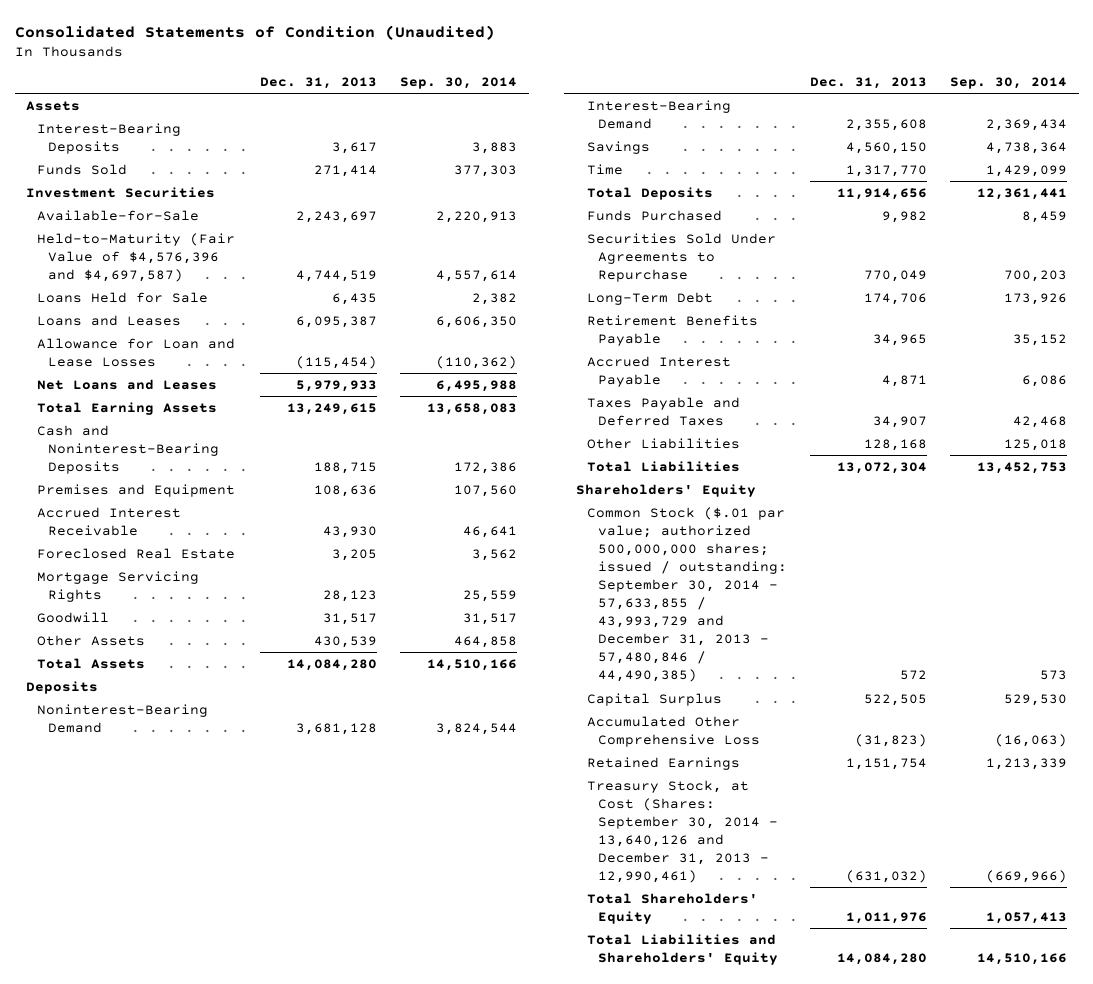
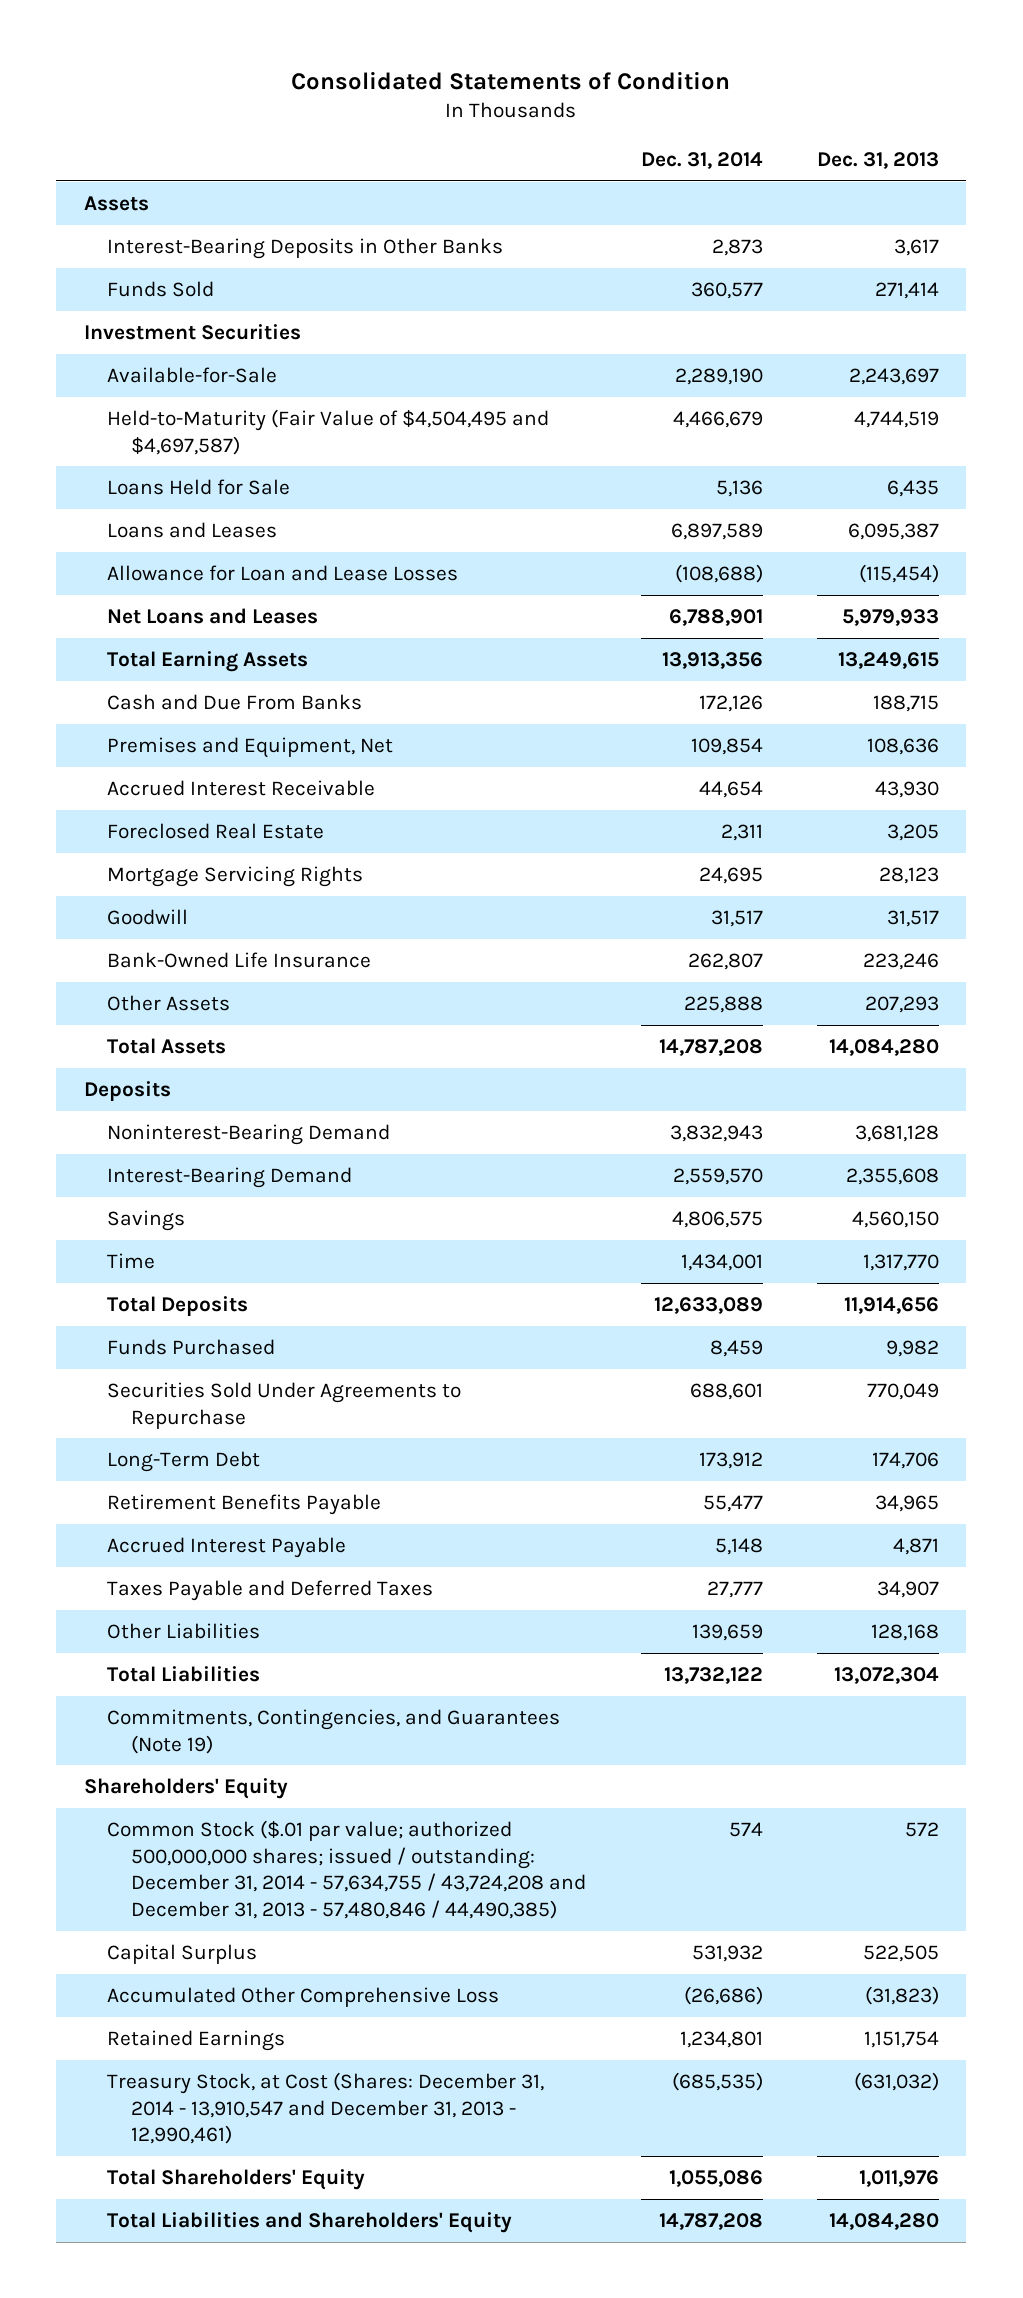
[14,24,495,40] Consolidated Statements of Condition (Unaudited) -> [291,70,731,90] Consolidated Statements of Condition
[400,77,518,90] Sep. 30, 2014 -> none
none -> [640,152,763,170] Dec. 31, 2014
[36,122,181,154] Interest-Bearing Deposits -> [107,237,504,259] Interest-Bearing Deposits in Other Banks
[36,232,235,282] Held-to-Maturity (Fair Value of $4,576,396 and $4,697,587) -> [107,408,550,455] Held-to-Maturity (Fair Value of $4,504,495 and $4,697,587)
[36,424,219,474] Cash and Noninterest-Bearing Deposits -> [107,693,363,710] Cash and Due From Banks
[36,483,235,497] Premises and Equipment -> [107,736,394,758] Premises and Equipment, Net
none -> [107,951,372,968] Bank-Owned Life Insurance
[313,635,377,648] 430,539 -> [865,995,940,1013] 207,293
none -> [107,1708,561,1754] Commitments, Contingencies, and Guarantees (Note 19)
[586,506,787,683] Common Stock ($.01 par value; authorized 500,000,000 shares; issued / outstanding: September 30, 2014 - 57,633,855 / 43,993,729 and December 31, 2013 - 57,480,846 / 44,490,385) -> [107,1819,587,1920] Common Stock ($.01 par value; authorized 500,000,000 shares; issued / outstanding: December 31, 2014 - 57,634,755 / 43,724,208 and December 31, 2013 - 57,480,846 / 44,490,385)
[586,779,778,884] Treasury Stock, at Cost (Shares: September 30, 2014 - 13,640,126 and December 31, 2013 - 12,990,461) -> [107,2071,545,2145] Treasury Stock, at Cost (Shares: December 31, 2014 - 13,910,547 and December 31, 2013 - 12,990,461)

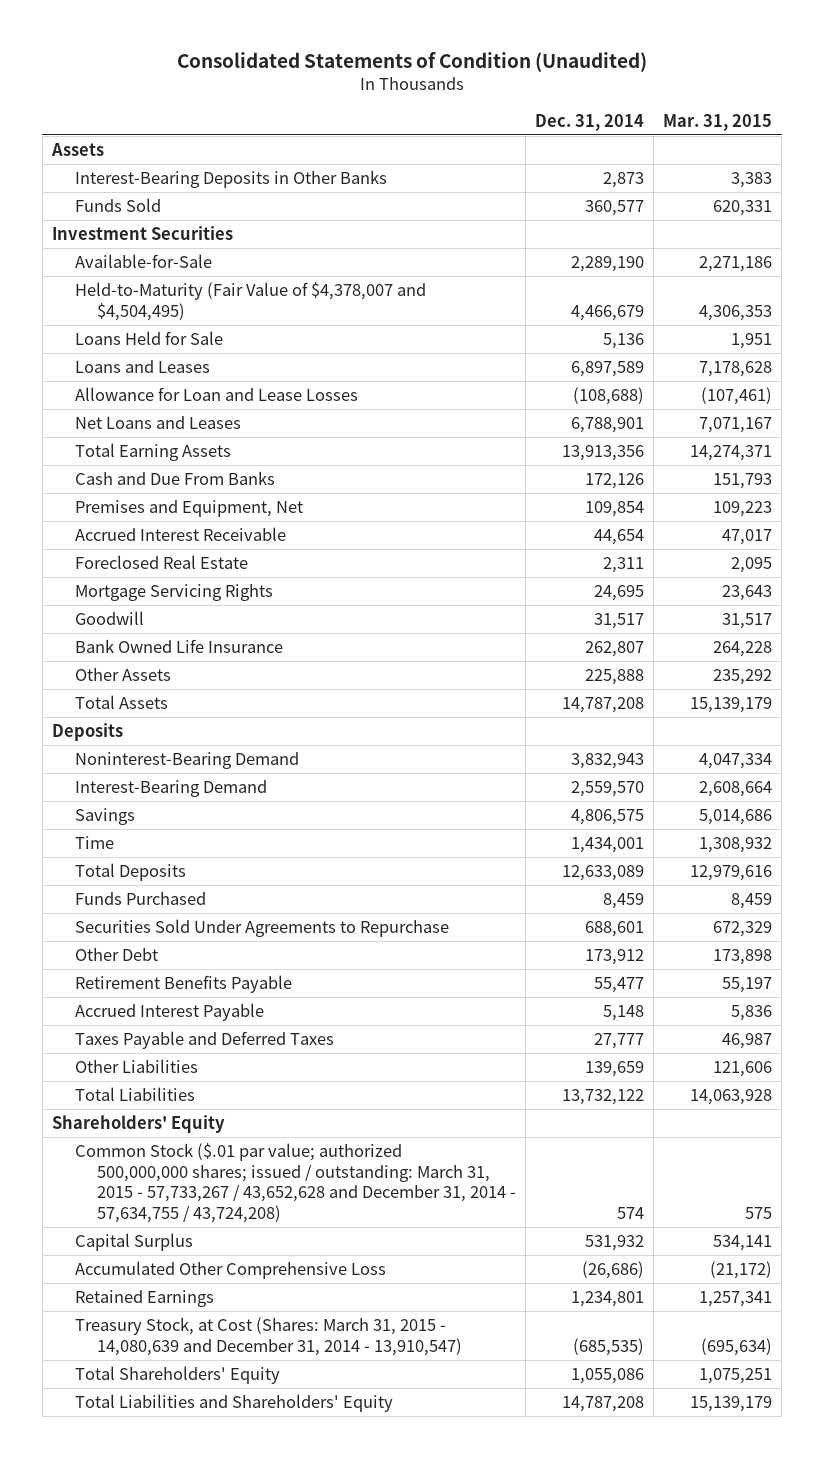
[291,70,731,90] Consolidated Statements of Condition -> [177,51,648,72] Consolidated Statements of Condition (Unaudited)
[817,152,940,170] Dec. 31, 2013 -> none
none -> [663,113,773,131] Mar. 31, 2015
[107,408,550,455] Held-to-Maturity (Fair Value of $4,504,495 and $4,697,587) -> [74,282,426,321] Held-to-Maturity (Fair Value of $4,378,007 and $4,504,495)
[107,951,372,968] Bank-Owned Life Insurance -> [74,639,283,654] Bank Owned Life Insurance
[107,1450,261,1472] Long-Term Debt -> [74,948,158,962] Other Debt
[107,1708,561,1754] Commitments, Contingencies, and Guarantees (Note 19) -> none
[107,1819,587,1920] Common Stock ($.01 par value; authorized 500,000,000 shares; issued / outstanding: December 31, 2014 - 57,634,755 / 43,724,208 and December 31, 2013 - 57,480,846 / 44,490,385) -> [74,1143,517,1224] Common Stock ($.01 par value; authorized 500,000,000 shares; issued / outstanding: March 31, 2015 - 57,733,267 / 43,652,628 and December 31, 2014 - 57,634,755 / 43,724,208)
[107,2071,545,2145] Treasury Stock, at Cost (Shares: December 31, 2014 - 13,910,547 and December 31, 2013 - 12,990,461) -> [74,1317,463,1356] Treasury Stock, at Cost (Shares: March 31, 2015 - 14,080,639 and December 31, 2014 - 13,910,547)

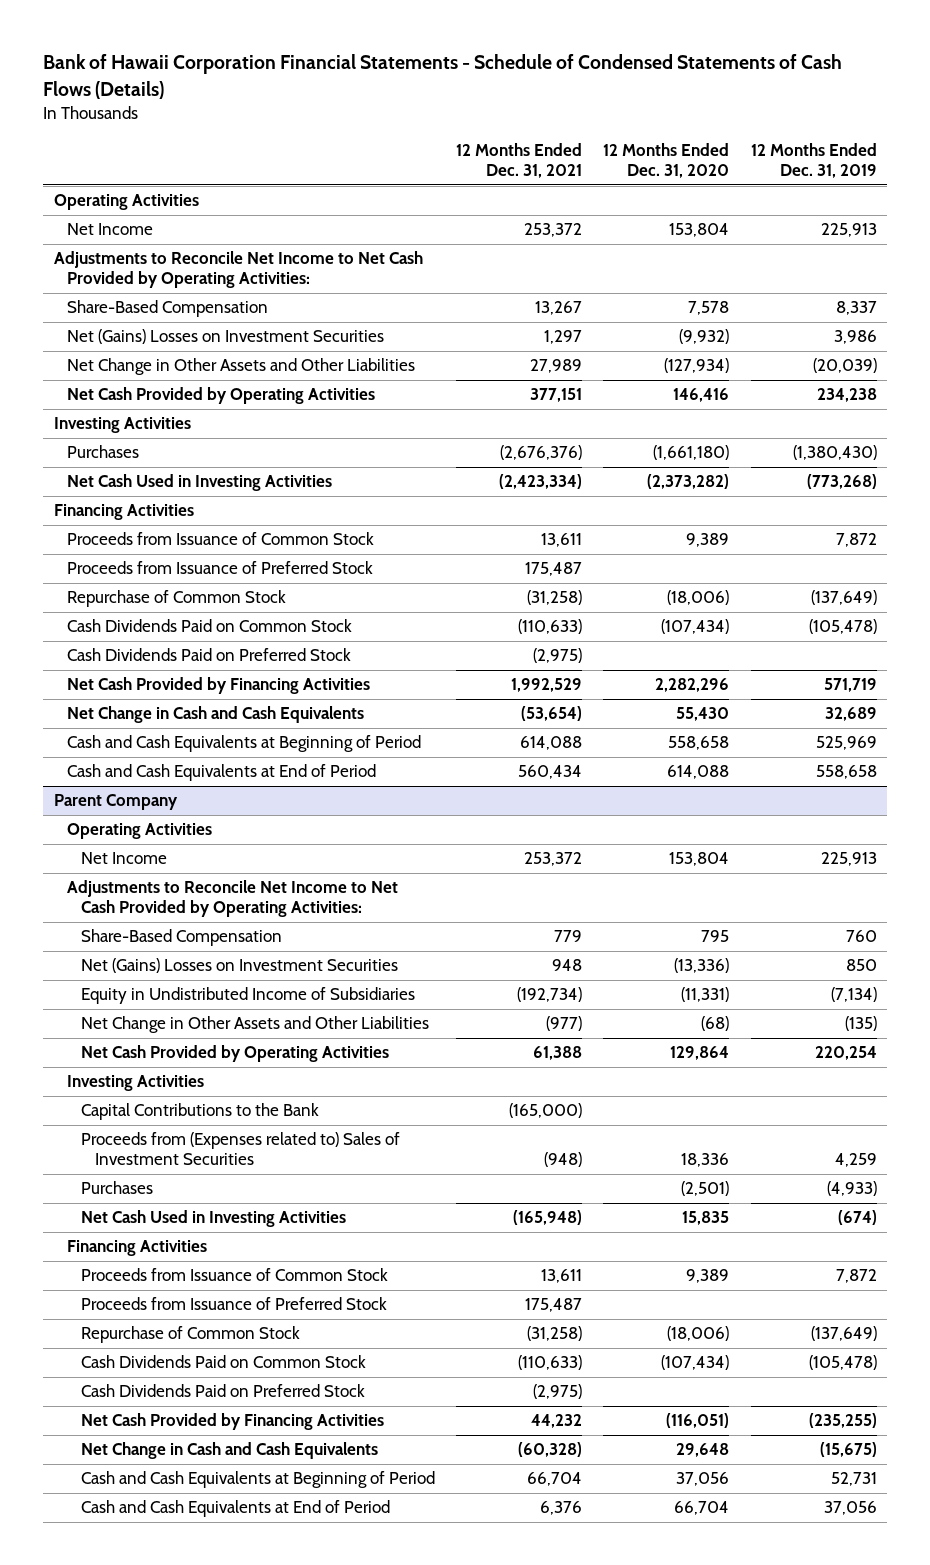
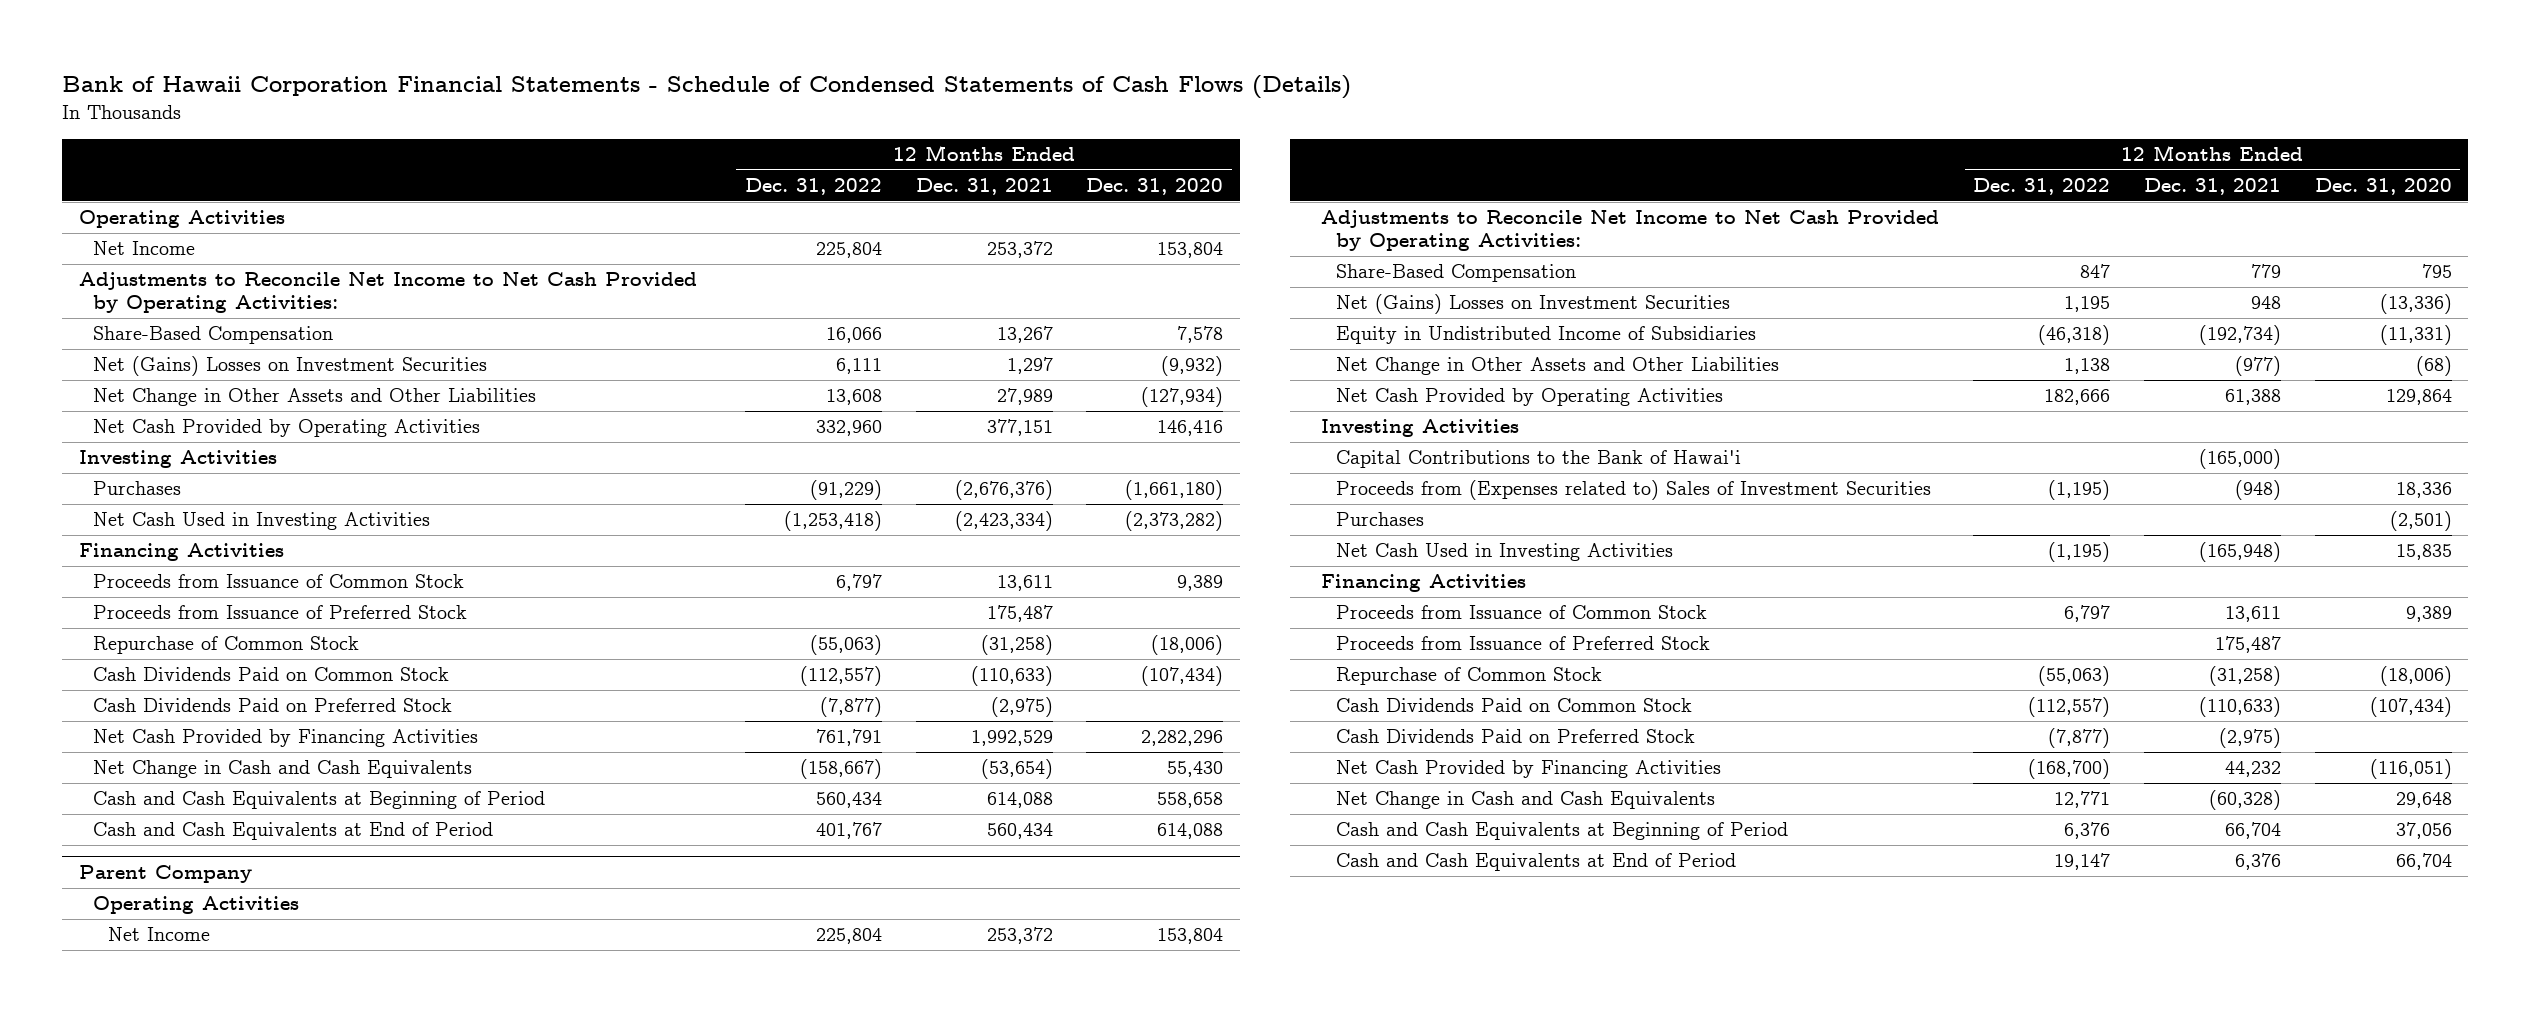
[750,143,877,179] 12 Months Ended Dec. 31, 2019 -> none
none -> [744,178,882,196] Dec. 31, 2022
[80,1103,319,1121] Capital Contributions to the Bank -> [1335,450,1741,469] Capital Contributions to the Bank of Hawai'i

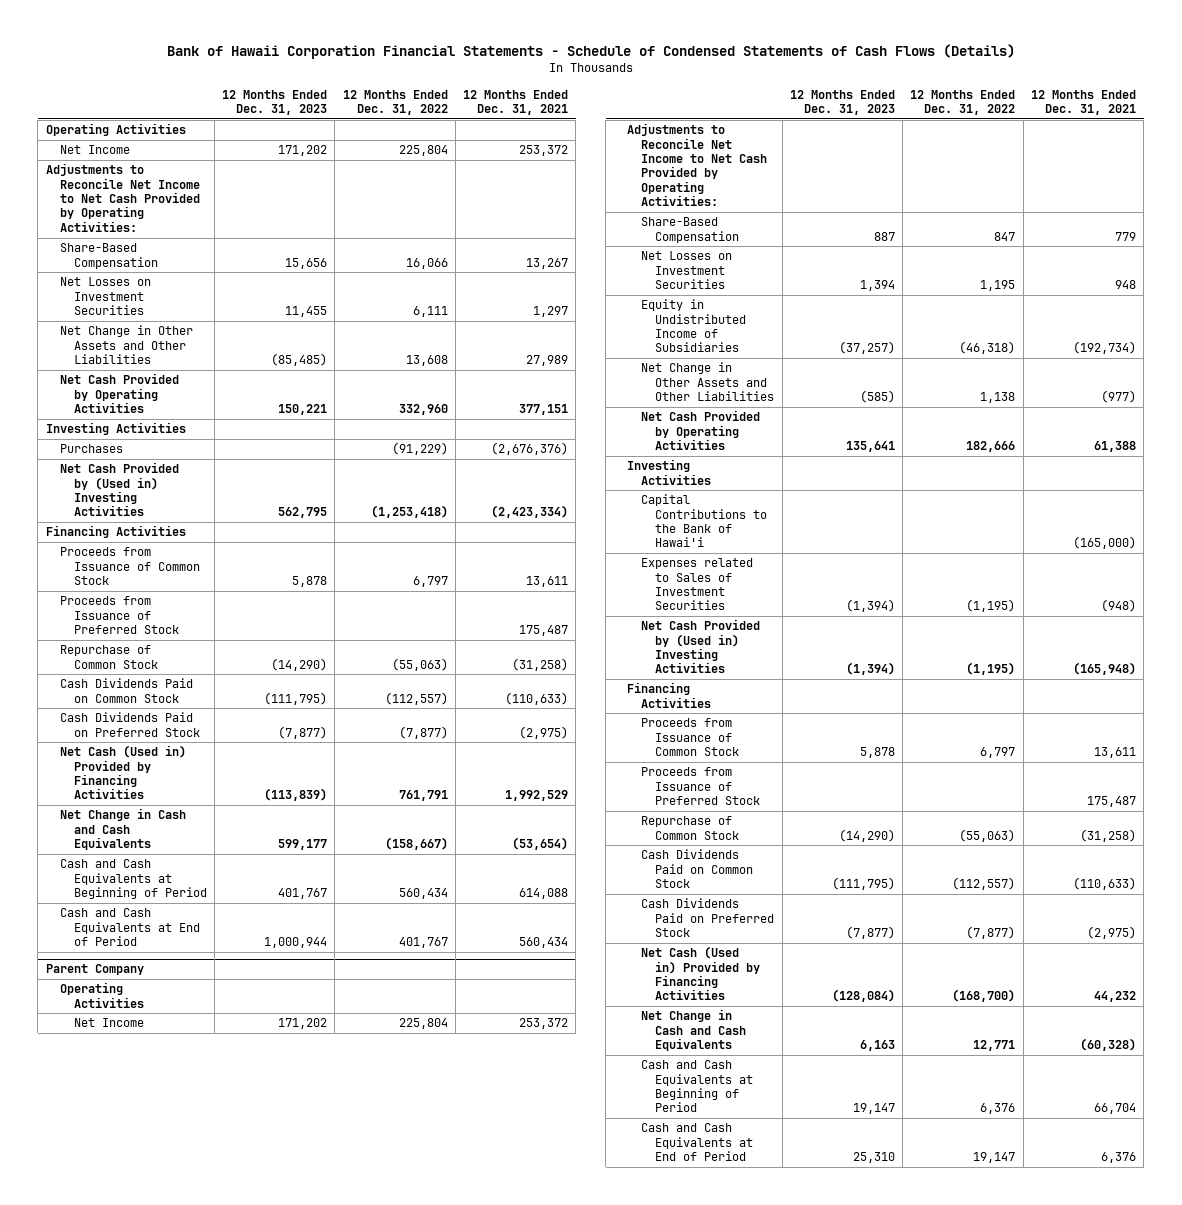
[1086,178,1224,196] Dec. 31, 2020 -> none
none -> [222,89,328,115] 12 Months Ended Dec. 31, 2023
[93,356,488,377] Net (Gains) Losses on Investment Securities -> [59,277,151,316] Net Losses on Investment Securities
[93,512,431,531] Net Cash Used in Investing Activities -> [59,462,179,517] Net Cash Provided by (Used in) Investing Activities
[93,729,479,748] Net Cash Provided by Financing Activities -> [59,745,186,800] Net Cash (Used in) Provided by Financing Activities
[1335,294,1730,315] Net (Gains) Losses on Investment Securities -> [641,251,733,290] Net Losses on Investment Securities
[1335,512,1424,527] Purchases -> none
[1335,480,1931,501] Proceeds from (Expenses related to) Sales of Investment Securities -> [641,558,754,611] Expenses related to Sales of Investment Securities
[1335,543,1673,562] Net Cash Used in Investing Activities -> [641,619,761,674] Net Cash Provided by (Used in) Investing Activities
[1335,760,1721,779] Net Cash Provided by Financing Activities -> [641,946,761,1001] Net Cash (Used in) Provided by Financing Activities

